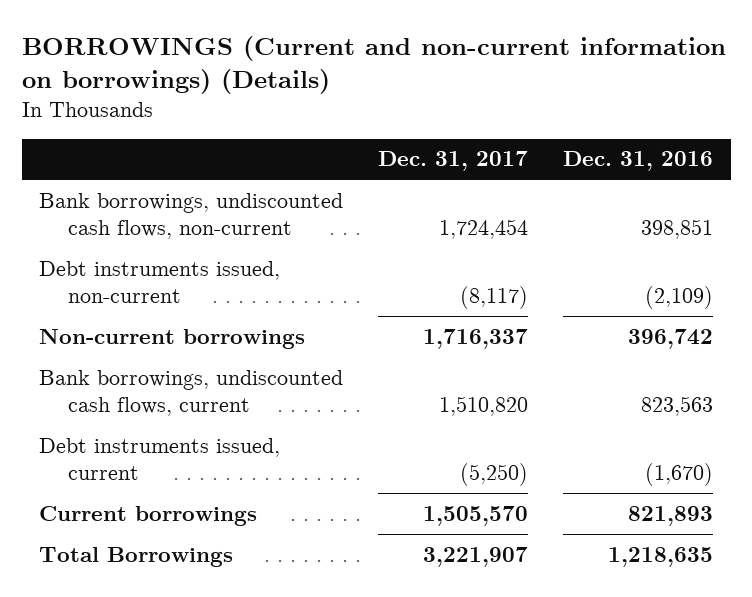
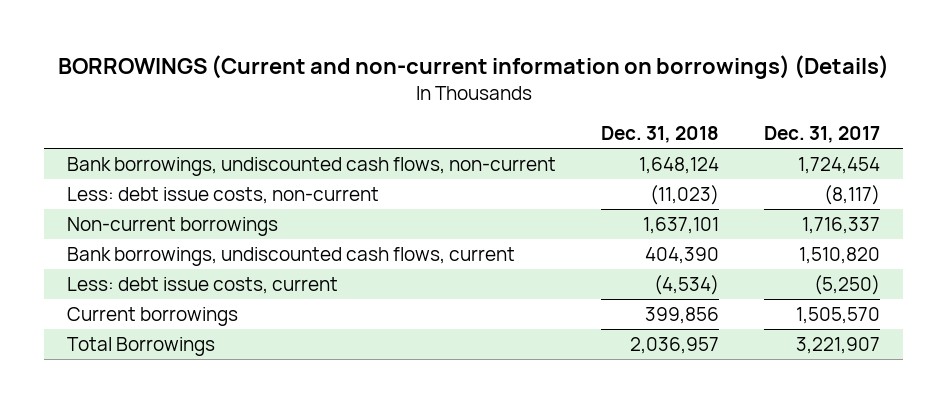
[563,151,714,172] Dec. 31, 2016 -> none
none -> [601,126,720,144] Dec. 31, 2018
[39,260,281,304] Debt instruments issued, non-current -> [66,186,379,204] Less: debt issue costs, non-current
[39,437,281,481] Debt instruments issued, current -> [66,276,338,294] Less: debt issue costs, current

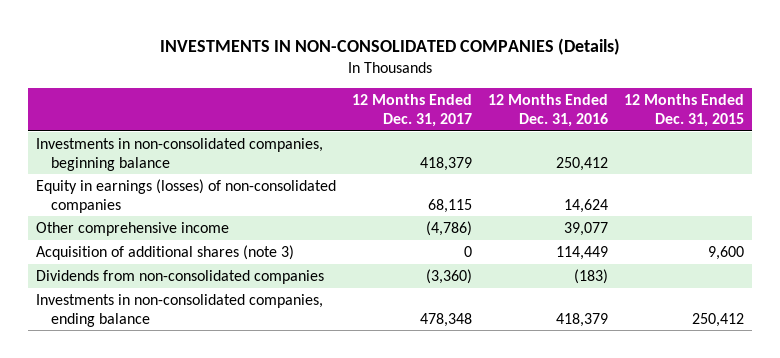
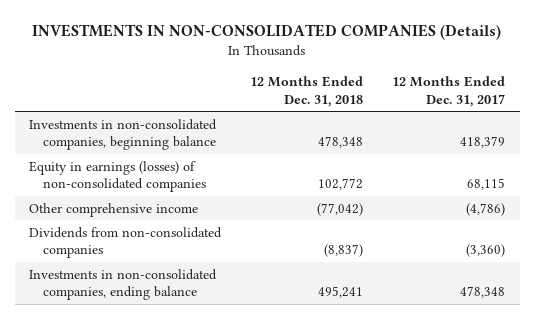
[488,94,609,128] 12 Months Ended Dec. 31, 2016 -> none
[624,94,745,128] 12 Months Ended Dec. 31, 2015 -> none
none -> [250,76,364,107] 12 Months Ended Dec. 31, 2018
[36,244,295,260] Acquisition of additional shares (note 3) -> none

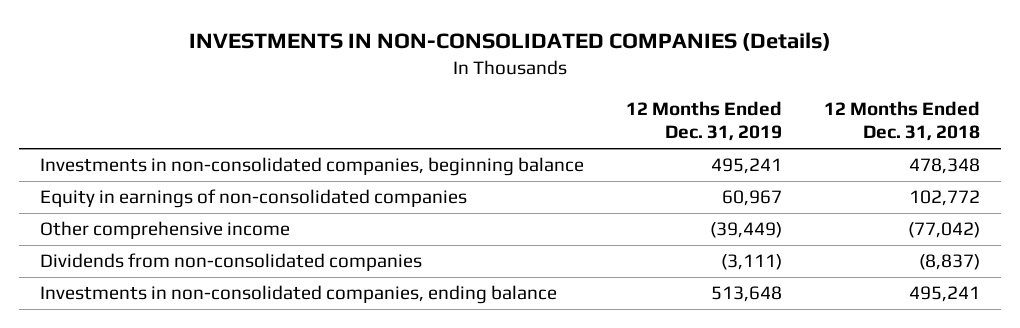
[392,76,506,107] 12 Months Ended Dec. 31, 2017 -> none
none -> [625,101,782,142] 12 Months Ended Dec. 31, 2019
[29,160,206,193] Equity in earnings (losses) of non-consolidated companies -> [39,189,467,209] Equity in earnings of non-consolidated companies

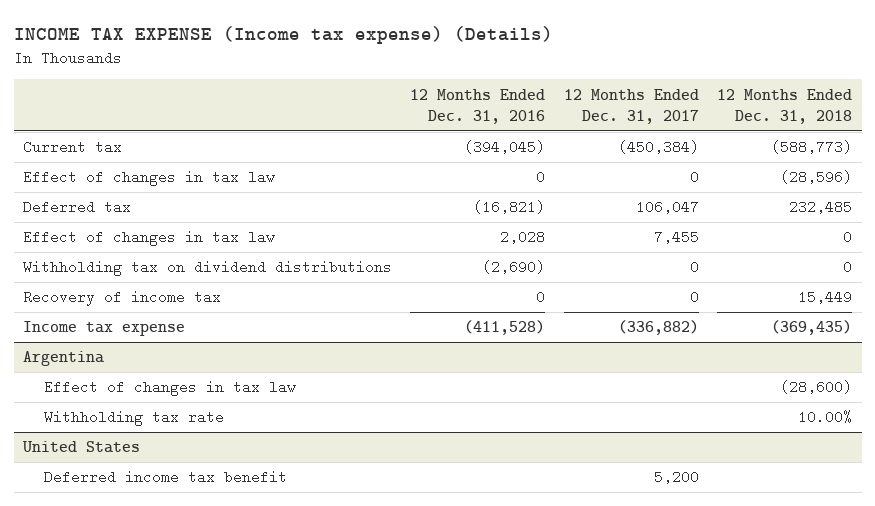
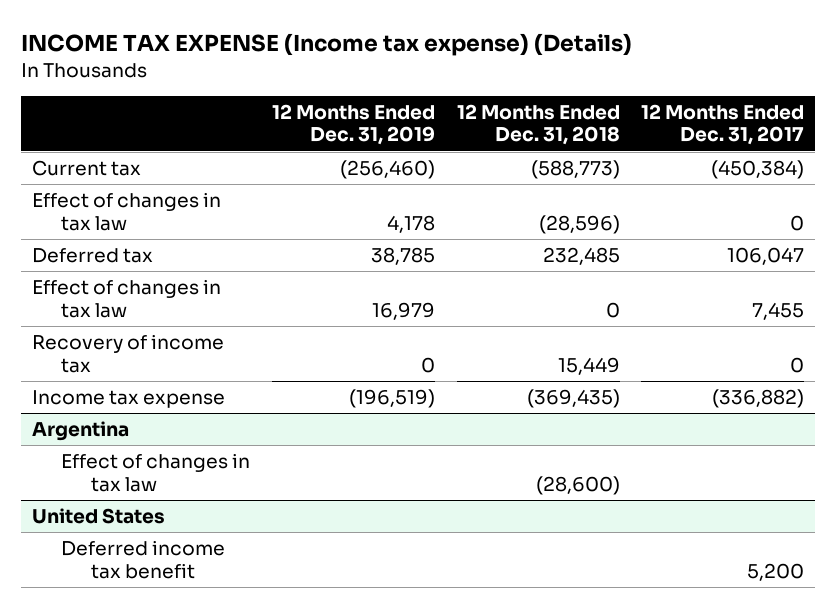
[410,88,546,124] 12 Months Ended Dec. 31, 2016 -> none
none -> [272,103,436,146] 12 Months Ended Dec. 31, 2019
[22,260,392,277] Withholding tax on dividend distributions -> none
[44,410,225,427] Withholding tax rate -> none

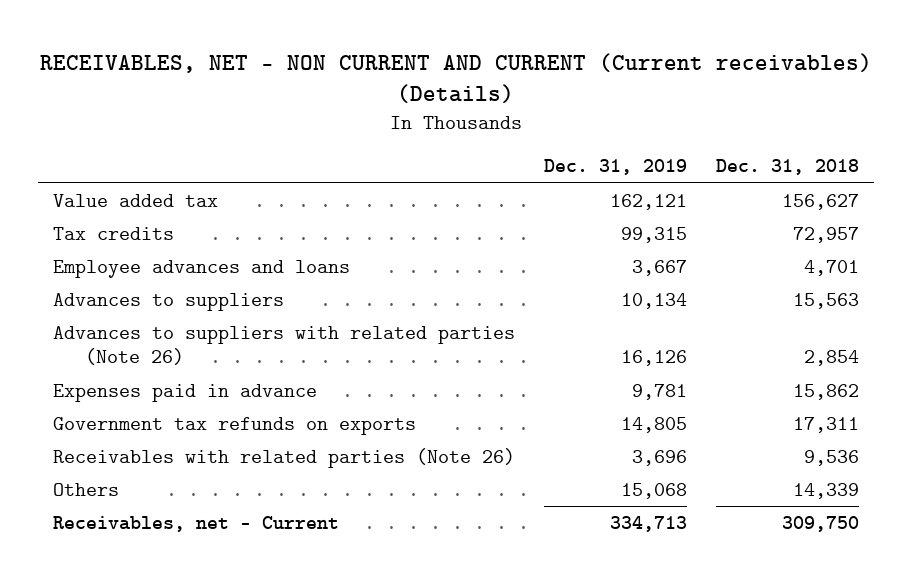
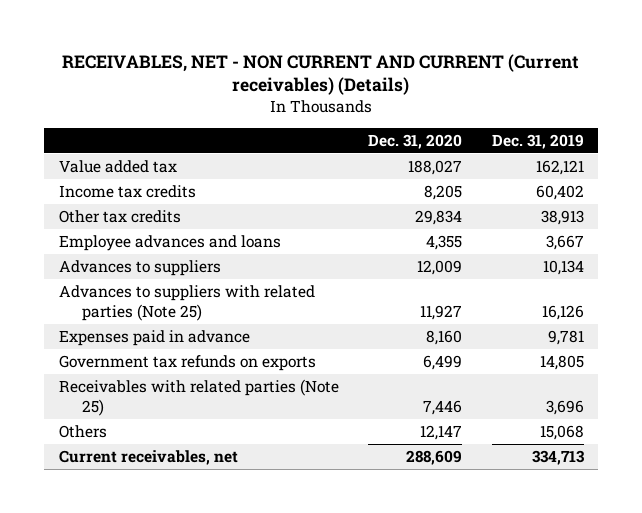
[716,159,860,176] Dec. 31, 2018 -> none
none -> [368,133,463,149] Dec. 31, 2020
[52,226,174,240] Tax credits -> [58,185,196,199] Income tax credits
[621,226,688,243] 99,315 -> [535,185,584,201] 60,402
none -> [58,210,181,224] Other tax credits
[52,325,515,366] Advances to suppliers with related parties (Note 26) -> [58,285,315,322] Advances to suppliers with related parties (Note 25)
[52,447,515,468] Receivables with related parties (Note 26) -> [58,379,339,417] Receivables with related parties (Note 25)
[52,515,339,532] Receivables, net - Current -> [58,450,238,466] Current receivables, net

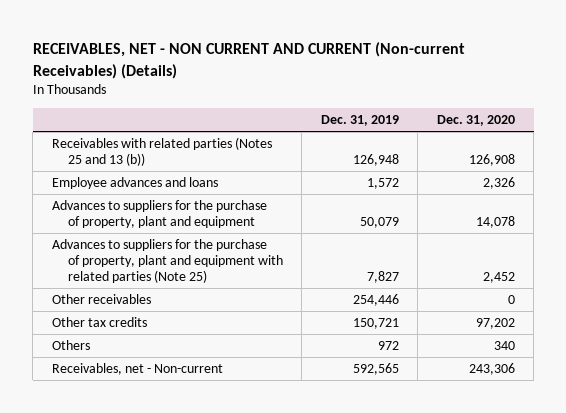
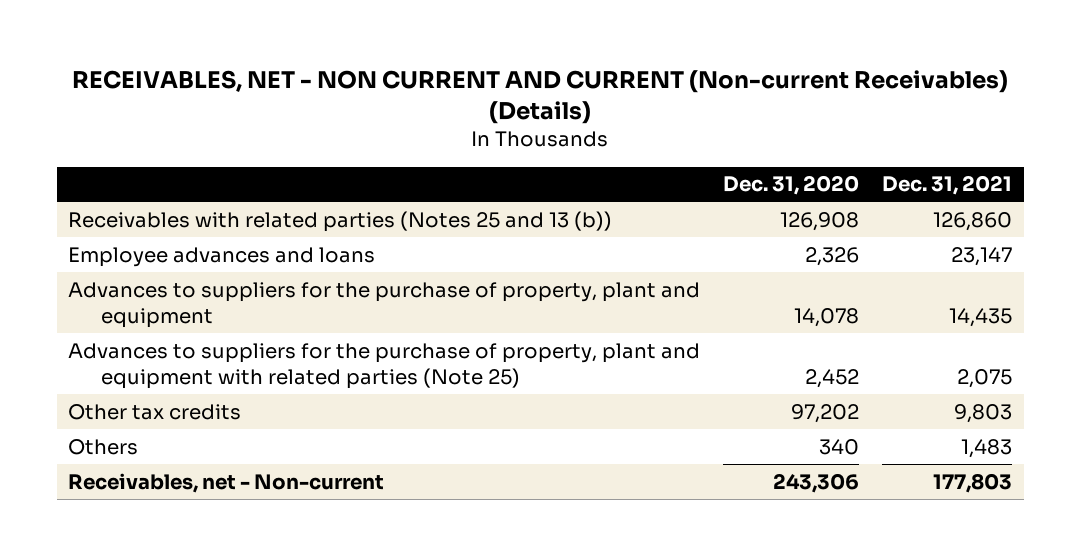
[320,115,399,127] Dec. 31, 2019 -> none
none -> [882,175,1013,196] Dec. 31, 2021
[51,293,151,304] Other receivables -> none

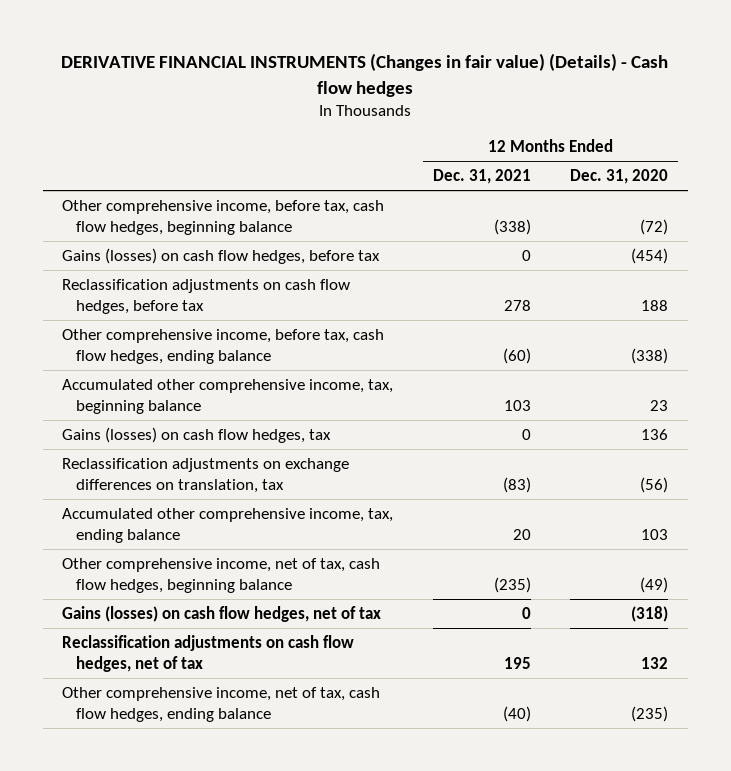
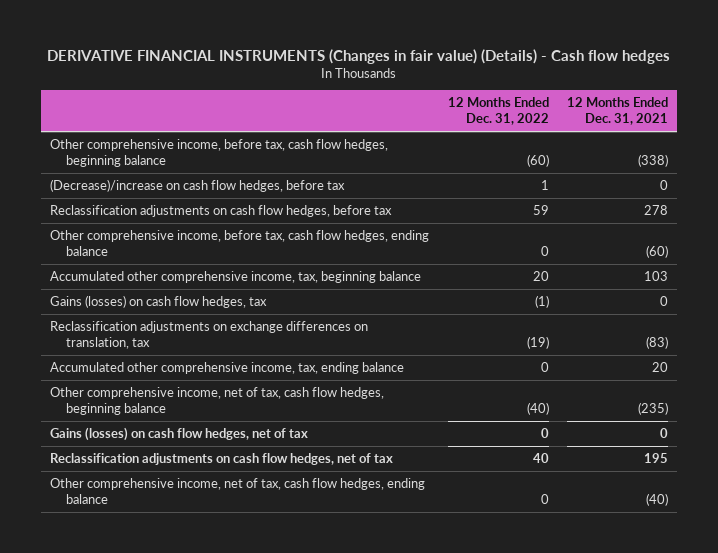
[570,168,669,184] Dec. 31, 2020 -> none
none -> [447,97,549,126] 12 Months Ended Dec. 31, 2022
[62,247,381,264] Gains (losses) on cash flow hedges, before tax -> [50,178,346,192] (Decrease)/increase on cash flow hedges, before tax

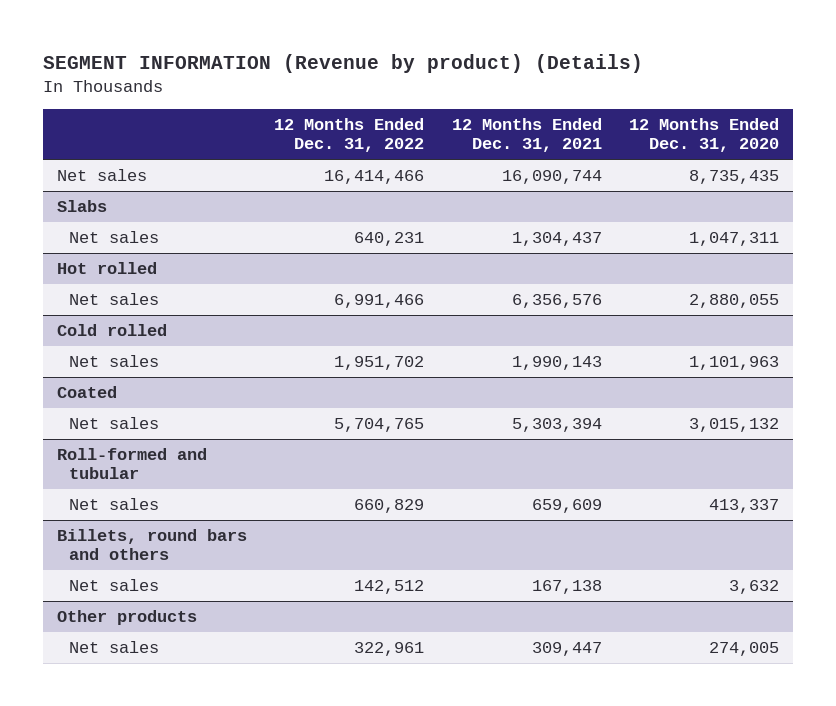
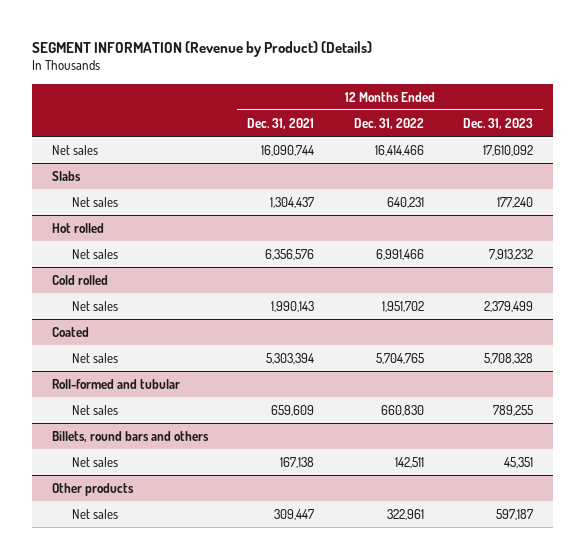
[43,54,644,74] SEGMENT INFORMATION (Revenue by product) (Details) -> [32,40,373,57] SEGMENT INFORMATION (Revenue by Product) (Details)
[628,117,779,153] 12 Months Ended Dec. 31, 2020 -> none
none -> [463,117,534,129] Dec. 31, 2023
[354,499,425,514] 660,829 -> [380,404,424,416] 660,830
[354,580,425,595] 142,512 -> [394,456,424,468] 142,511

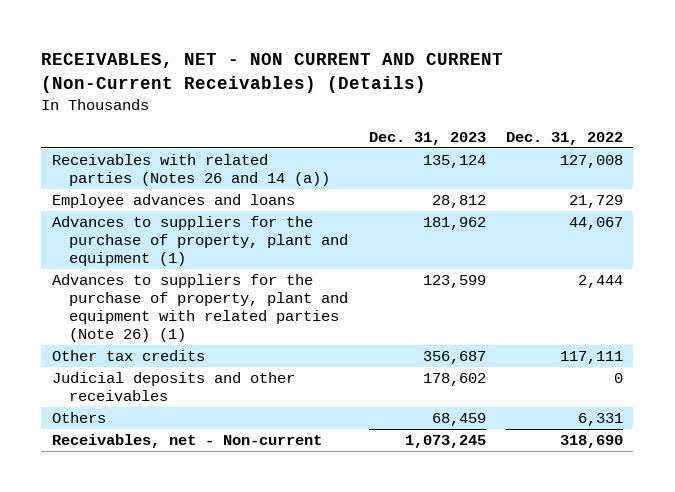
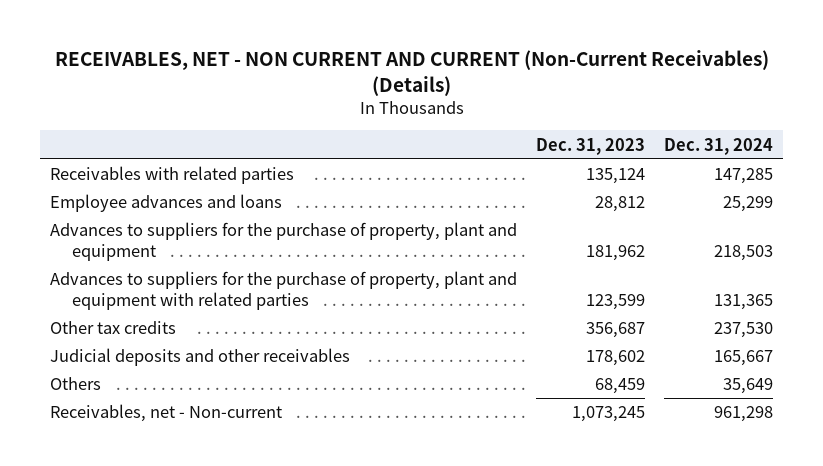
[506,131,624,145] Dec. 31, 2022 -> none
none -> [664,137,774,155] Dec. 31, 2024
[51,154,331,187] Receivables with related parties (Notes 26 and 14 (a)) -> [49,166,294,185] Receivables with related parties
[51,216,349,267] Advances to suppliers for the purchase of property, plant and equipment (1) -> [49,222,517,261] Advances to suppliers for the purchase of property, plant and equipment
[51,274,349,343] Advances to suppliers for the purchase of property, plant and equipment with related parties (Note 26) (1) -> [49,271,517,310] Advances to suppliers for the purchase of property, plant and equipment with related parties

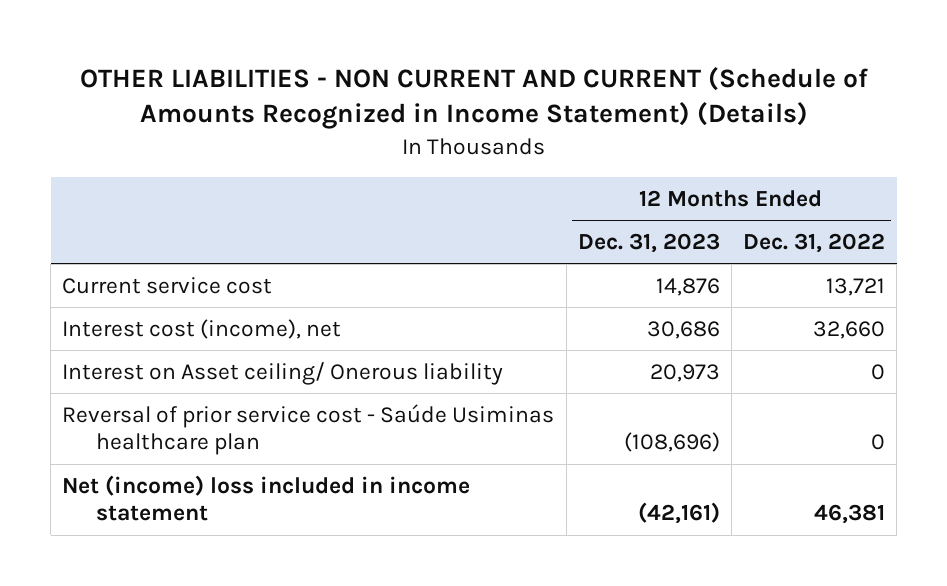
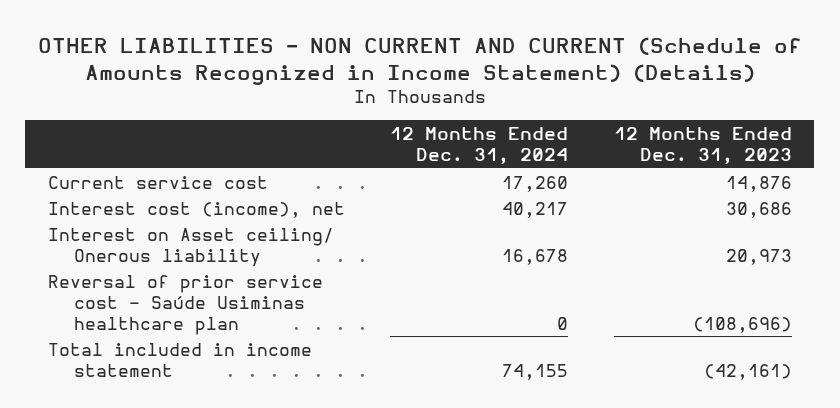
[742,233,885,254] Dec. 31, 2022 -> none
none -> [390,127,569,166] 12 Months Ended Dec. 31, 2024
[62,474,471,522] Net (income) loss included in income statement -> [48,342,313,377] Total included in income statement

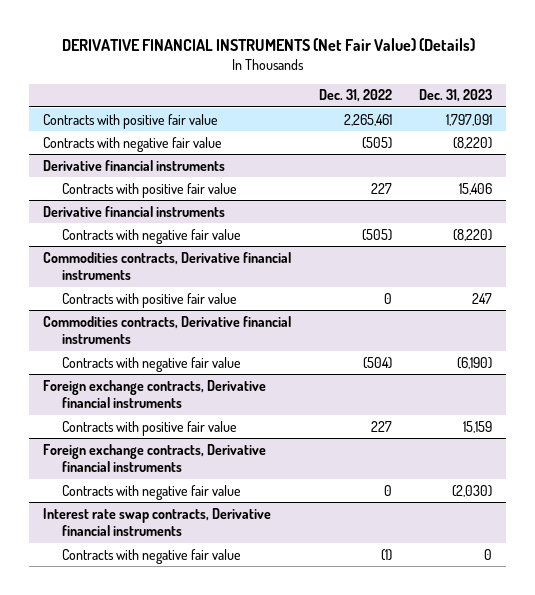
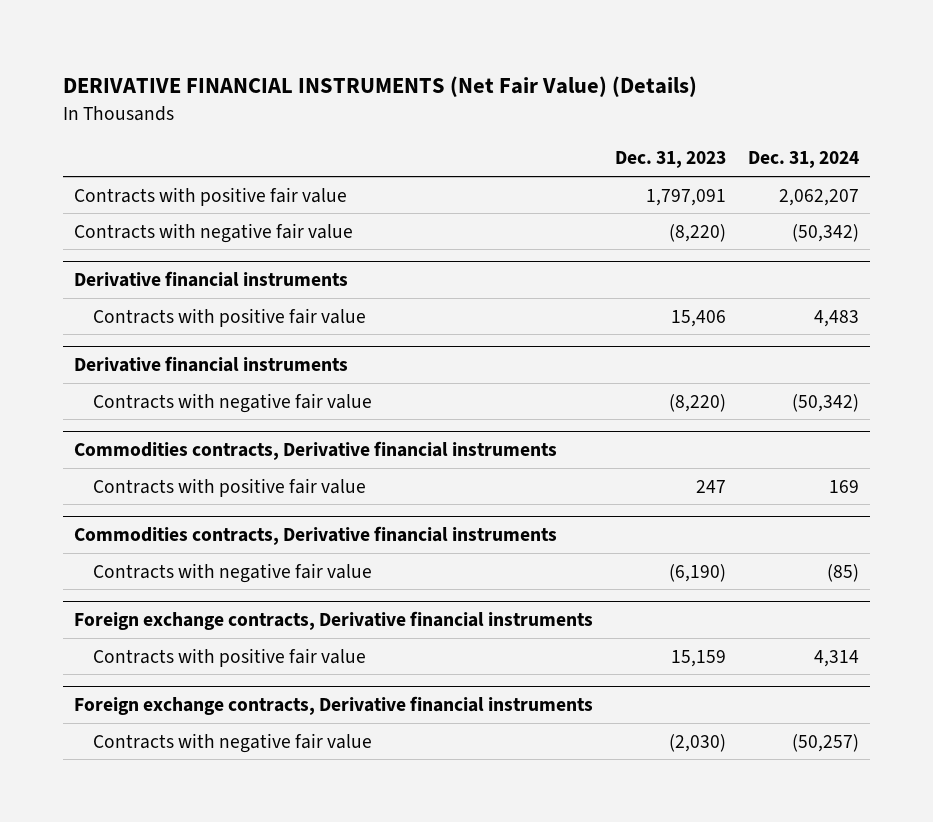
[318,89,392,103] Dec. 31, 2022 -> none
none -> [747,151,859,169] Dec. 31, 2024
[42,507,271,537] Interest rate swap contracts, Derivative financial instruments -> none
[61,548,241,564] Contracts with negative fair value -> none

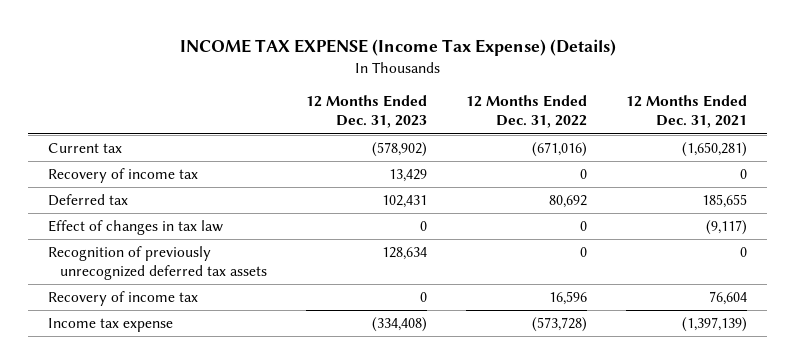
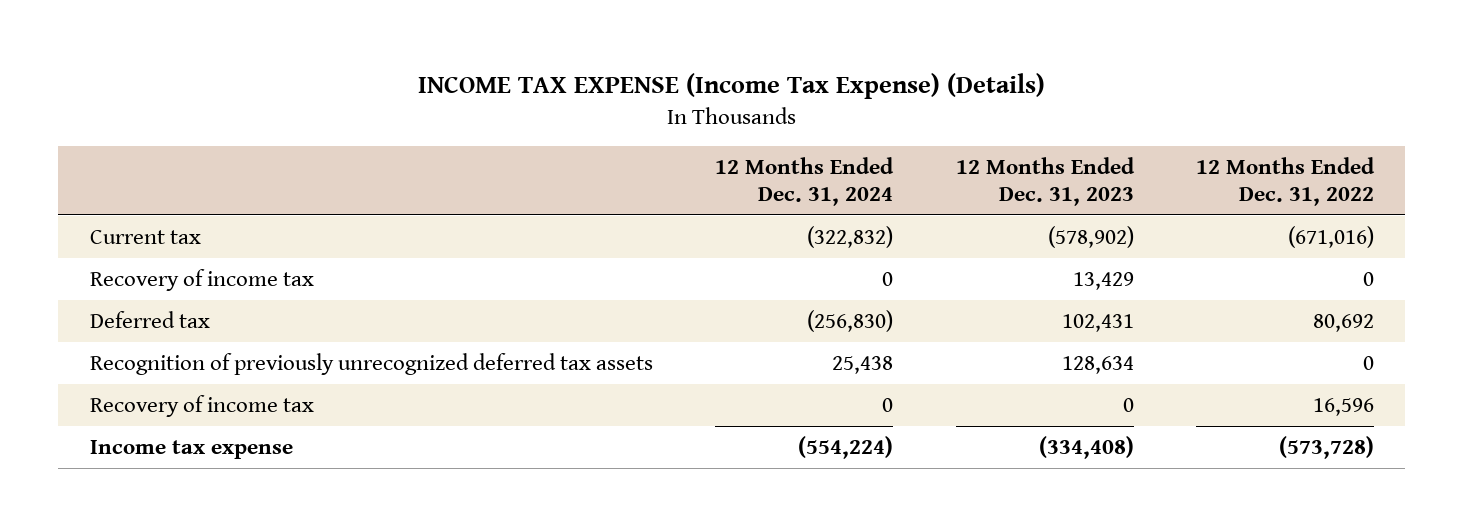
[626,95,748,129] 12 Months Ended Dec. 31, 2021 -> none
none -> [715,156,895,206] 12 Months Ended Dec. 31, 2024
[47,220,223,236] Effect of changes in tax law -> none

